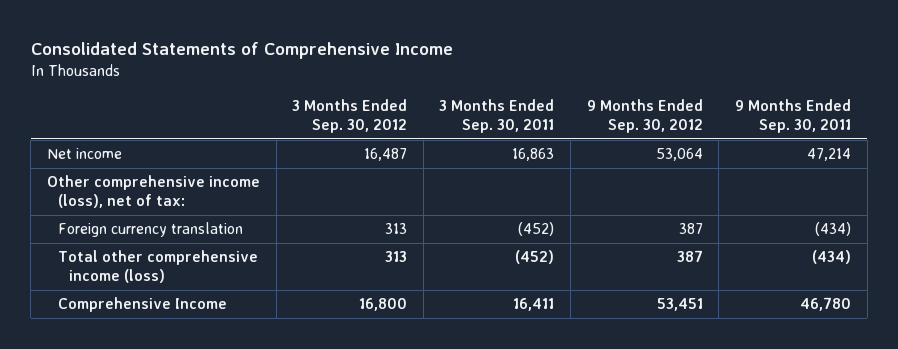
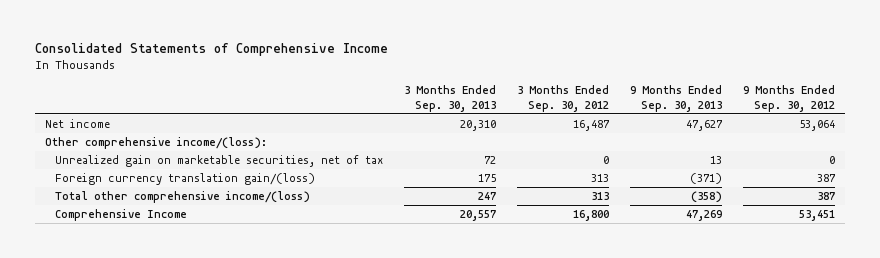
[439,99,555,134] 3 Months Ended Sep. 30, 2011 -> none
[734,99,851,134] 9 Months Ended Sep. 30, 2011 -> none
none -> [403,84,496,112] 3 Months Ended Sep. 30, 2013
none -> [629,84,722,112] 9 Months Ended Sep. 30, 2013
[47,175,261,209] Other comprehensive income (loss), net of tax: -> [45,137,268,150] Other comprehensive income/(loss):
none -> [54,155,383,168] Unrealized gain on marketable securities, net of tax
[58,222,244,238] Foreign currency translation -> [54,173,315,186] Foreign currency translation gain/(loss)
[58,250,259,284] Total other comprehensive income (loss) -> [54,191,310,204] Total other comprehensive income/(loss)

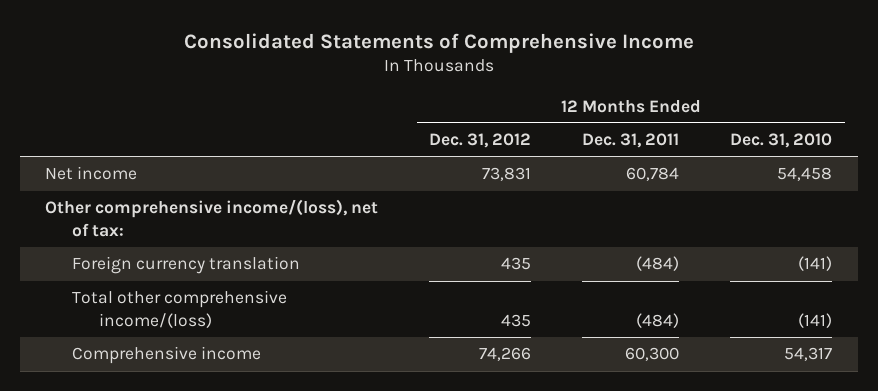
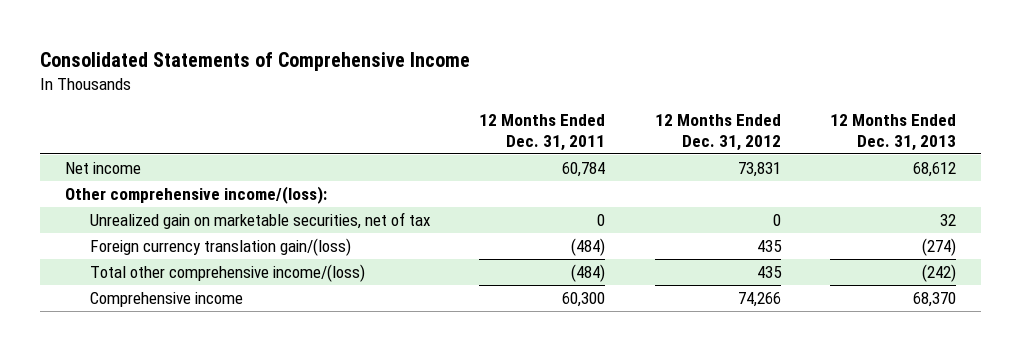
[730,133,833,149] Dec. 31, 2010 -> none
none -> [830,114,957,151] 12 Months Ended Dec. 31, 2013
[45,199,379,238] Other comprehensive income/(loss), net of tax: -> [64,186,327,205] Other comprehensive income/(loss):
none -> [89,212,430,230] Unrealized gain on marketable securities, net of tax
[72,256,301,275] Foreign currency translation -> [89,238,351,257] Foreign currency translation gain/(loss)

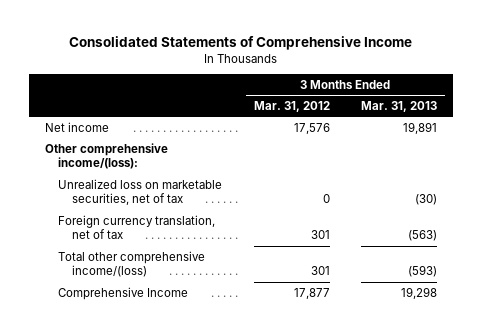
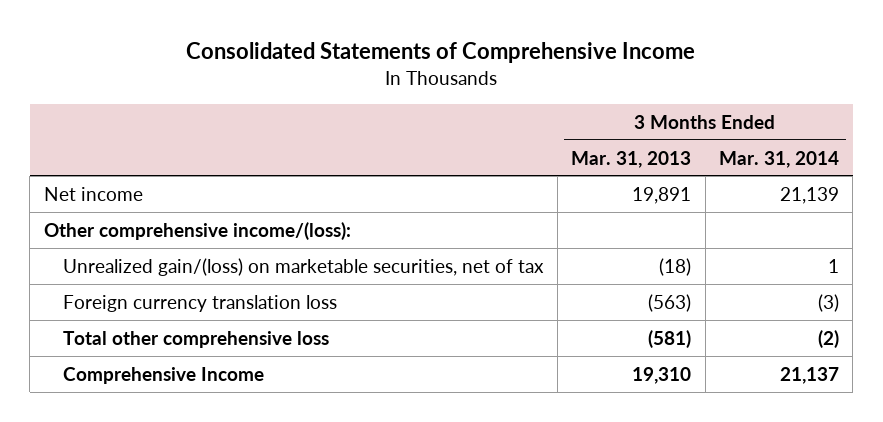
[253,100,330,112] Mar. 31, 2012 -> none
none -> [719,150,840,168] Mar. 31, 2014
[58,178,223,206] Unrealized loss on marketable securities, net of tax -> [63,257,545,276] Unrealized gain/(loss) on marketable securities, net of tax
[415,194,438,206] (30) -> [659,257,692,276] (18)
[58,214,216,240] Foreign currency translation, net of tax -> [63,294,338,312] Foreign currency translation loss
[58,250,206,278] Total other comprehensive income/(loss) -> [63,330,330,348] Total other comprehensive loss
[408,265,438,278] (593) -> [648,329,692,348] (581)
[401,286,438,299] 19,298 -> [632,366,692,384] 19,310

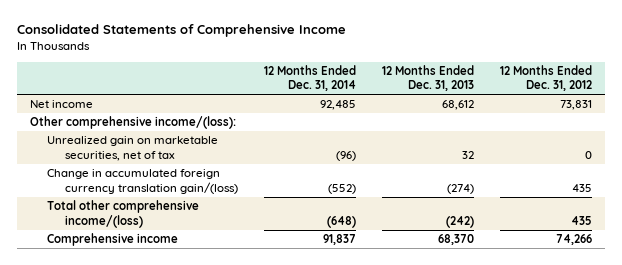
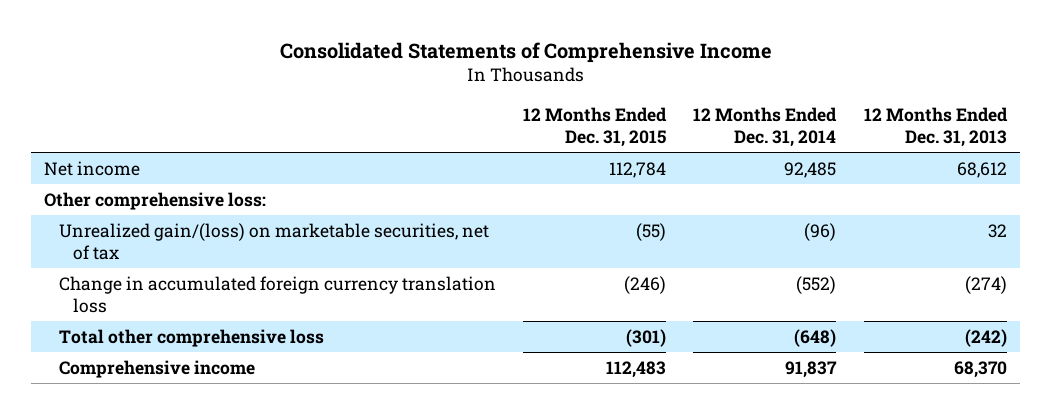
[500,64,593,92] 12 Months Ended Dec. 31, 2012 -> none
none -> [523,106,668,148] 12 Months Ended Dec. 31, 2015
[29,116,236,130] Other comprehensive income/(loss): -> [44,191,267,210] Other comprehensive loss:
[47,136,219,161] Unrealized gain on marketable securities, net of tax -> [58,222,489,261] Unrealized gain/(loss) on marketable securities, net of tax
[47,169,238,194] Change in accumulated foreign currency translation gain/(loss) -> [58,275,496,314] Change in accumulated foreign currency translation loss
[47,200,200,228] Total other comprehensive income/(loss) -> [58,328,324,347] Total other comprehensive loss

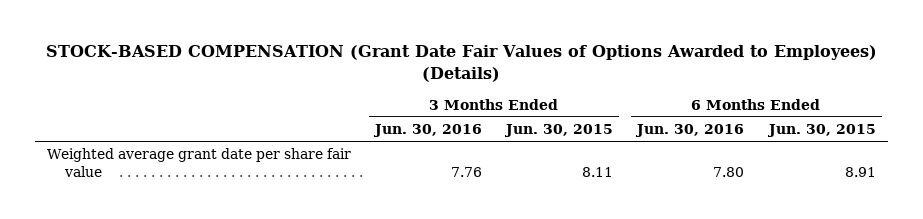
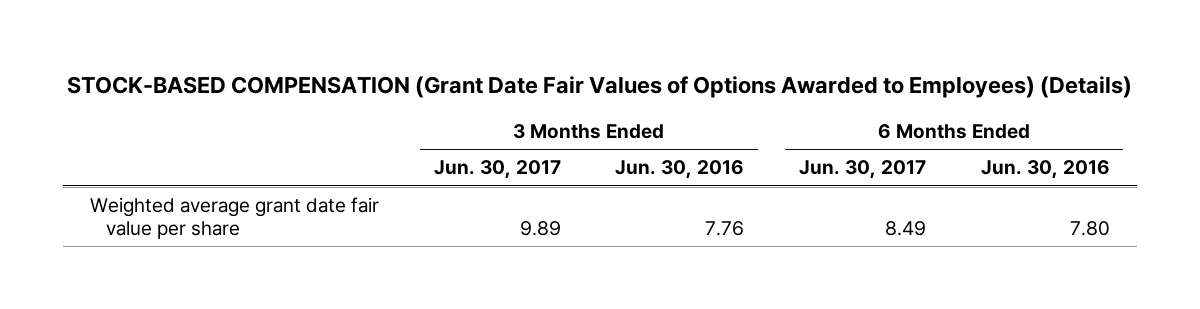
[504,124,614,138] Jun. 30, 2015 -> none
[766,124,876,138] Jun. 30, 2015 -> none
none -> [433,160,561,180] Jun. 30, 2017
none -> [798,160,926,180] Jun. 30, 2017
[47,148,352,177] Weighted average grant date per share fair value -> [90,197,380,239] Weighted average grant date fair value per share

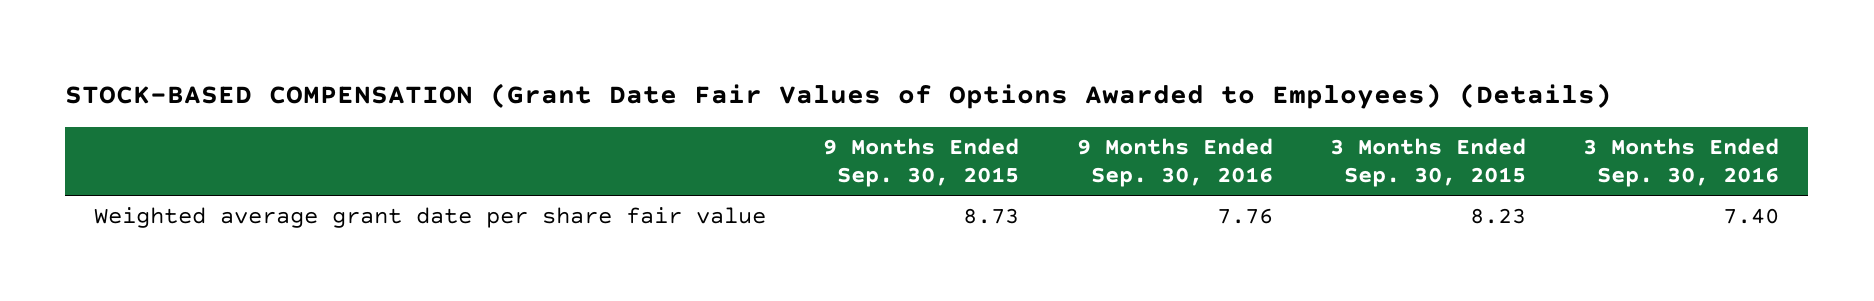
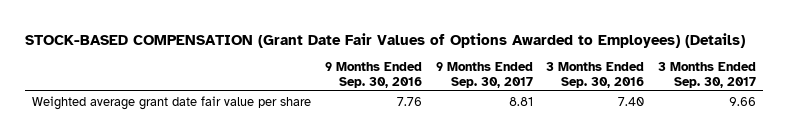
[823,138,1020,188] 9 Months Ended Sep. 30, 2015 -> none
[1330,138,1527,188] 3 Months Ended Sep. 30, 2015 -> none
none -> [435,61,533,88] 9 Months Ended Sep. 30, 2017
none -> [658,61,757,88] 3 Months Ended Sep. 30, 2017
[94,207,767,229] Weighted average grant date per share fair value -> [31,95,311,110] Weighted average grant date fair value per share

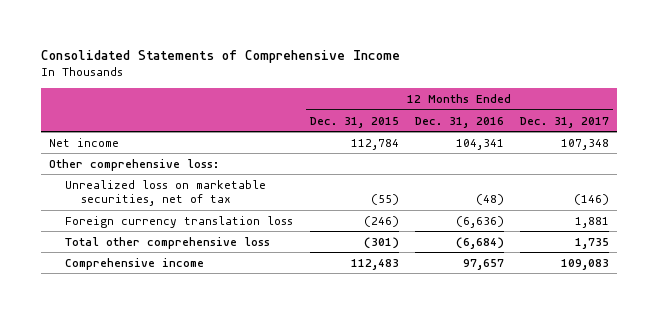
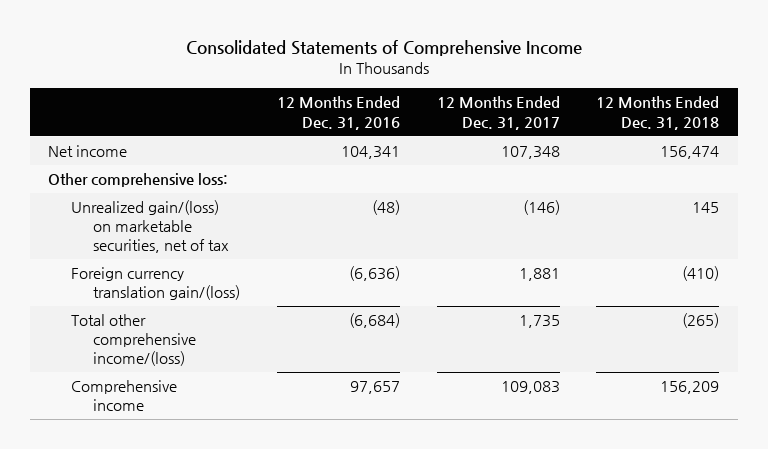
[309,116,399,128] Dec. 31, 2015 -> none
none -> [596,96,720,130] 12 Months Ended Dec. 31, 2018
[65,179,267,207] Unrealized loss on marketable securities, net of tax -> [70,200,230,254] Unrealized gain/(loss) on marketable securities, net of tax
[65,215,294,228] Foreign currency translation loss -> [70,267,241,301] Foreign currency translation gain/(loss)
[65,236,271,249] Total other comprehensive loss -> [70,314,197,367] Total other comprehensive income/(loss)

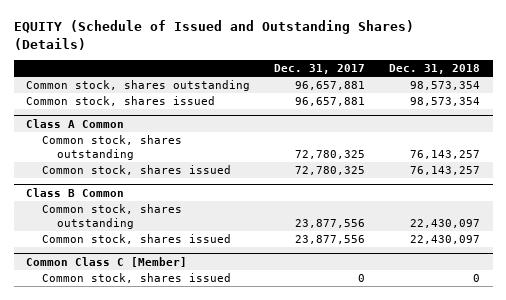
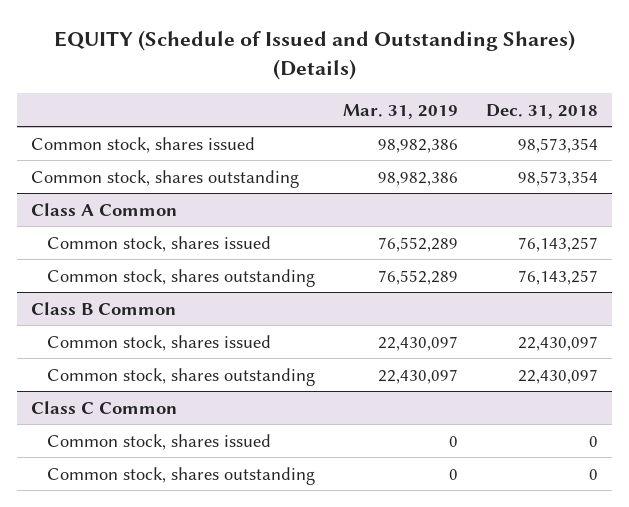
[274,64,366,75] Dec. 31, 2017 -> none
none -> [342,103,458,119] Mar. 31, 2019
[25,80,250,92] Common stock, shares outstanding -> [31,169,300,188] Common stock, shares outstanding
[41,135,182,160] Common stock, shares outstanding -> [46,268,315,287] Common stock, shares outstanding
[41,204,182,229] Common stock, shares outstanding -> [46,367,315,386] Common stock, shares outstanding
[25,257,187,268] Common Class C [Member] -> [31,400,178,414] Class C Common
none -> [46,466,315,485] Common stock, shares outstanding

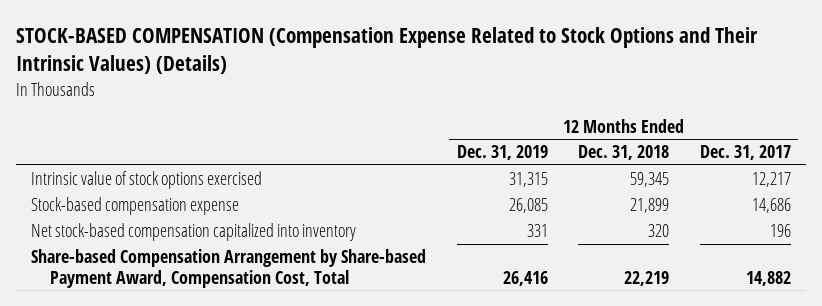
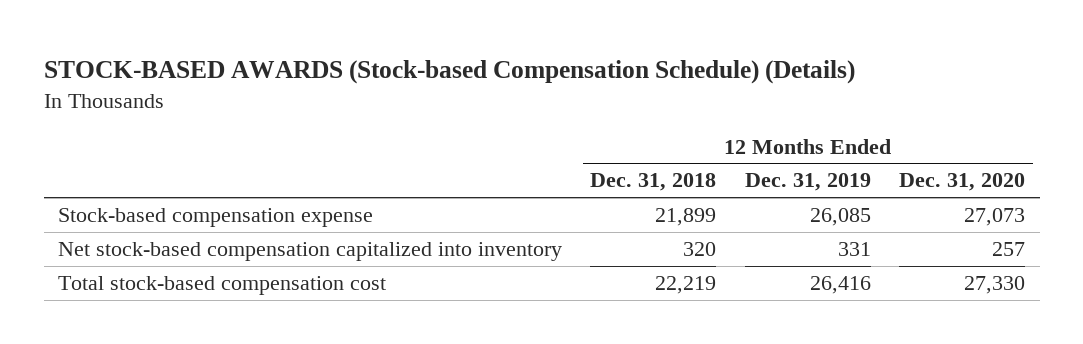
[15,27,758,75] STOCK-BASED COMPENSATION (Compensation Expense Related to Stock Options and Their Intrinsic Values) (Details) -> [43,59,855,84] STOCK-BASED AWARDS (Stock-based Compensation Schedule) (Details)
[699,145,791,161] Dec. 31, 2017 -> none
none -> [899,173,1026,192] Dec. 31, 2020
[30,171,262,190] Intrinsic value of stock options exercised -> none
[30,249,426,288] Share-based Compensation Arrangement by Share-based Payment Award, Compensation Cost, Total -> [57,275,386,295] Total stock-based compensation cost

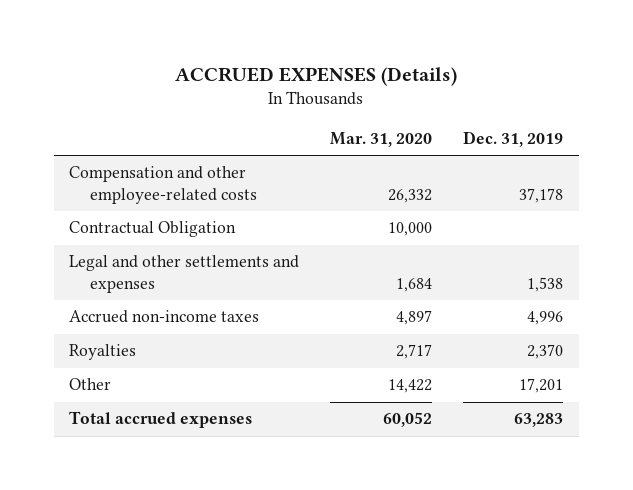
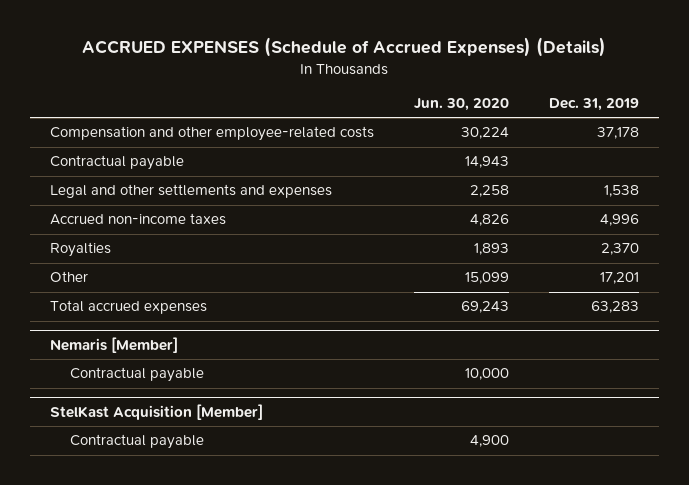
[175,66,458,86] ACCRUED EXPENSES (Details) -> [82,37,607,58] ACCRUED EXPENSES (Schedule of Accrued Expenses) (Details)
[330,131,433,147] Mar. 31, 2020 -> none
none -> [413,98,509,112] Jun. 30, 2020
[69,221,237,238] Contractual Obligation -> [49,155,184,171] Contractual payable
none -> [49,336,178,353] Nemaris [Member]
none -> [70,367,205,383] Contractual payable
none -> [49,403,263,420] StelKast Acquisition [Member]
none -> [70,434,205,450] Contractual payable

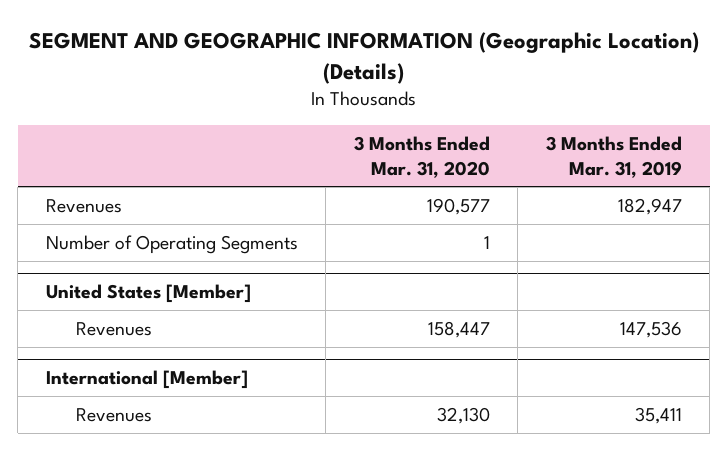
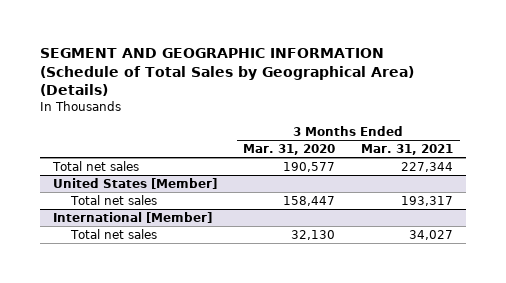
[28,32,699,84] SEGMENT AND GEOGRAPHIC INFORMATION (Geographic Location) (Details) -> [39,48,414,96] SEGMENT AND GEOGRAPHIC INFORMATION (Schedule of Total Sales by Geographical Area) (Details)
[545,136,682,178] 3 Months Ended Mar. 31, 2019 -> none
none -> [361,144,454,156] Mar. 31, 2021
[45,234,298,254] Number of Operating Segments -> none
[45,198,122,213] Revenues -> [51,160,139,171] Total net sales
[75,321,152,336] Revenues -> [69,194,157,205] Total net sales
[75,407,152,422] Revenues -> [69,228,157,239] Total net sales

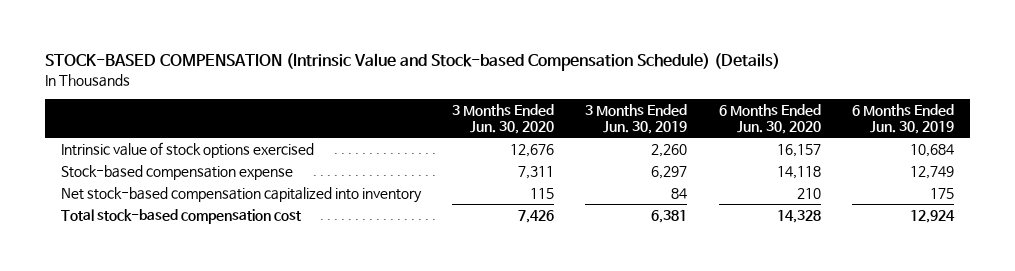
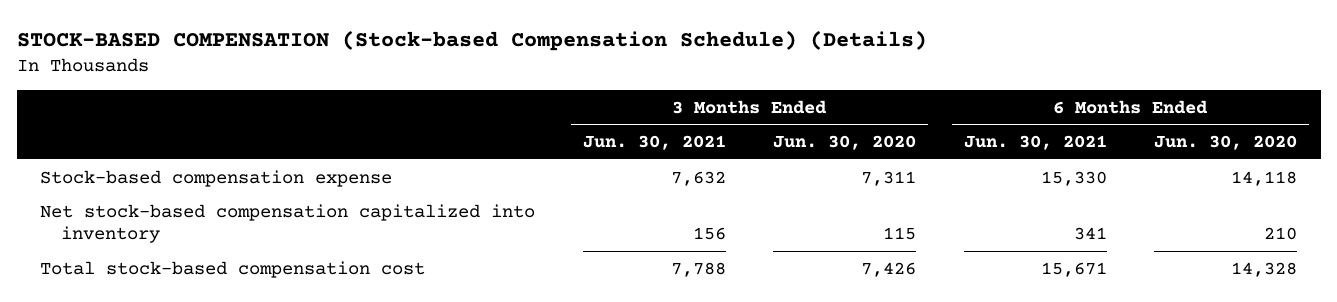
[44,53,780,72] STOCK-BASED COMPENSATION (Intrinsic Value and Stock-based Compensation Schedule) (Details) -> [16,29,927,51] STOCK-BASED COMPENSATION (Stock-based Compensation Schedule) (Details)
[585,103,688,135] 3 Months Ended Jun. 30, 2019 -> none
[851,103,954,135] 6 Months Ended Jun. 30, 2019 -> none
none -> [582,135,726,151] Jun. 30, 2021
none -> [963,135,1107,151] Jun. 30, 2021
[60,142,314,159] Intrinsic value of stock options exercised -> none

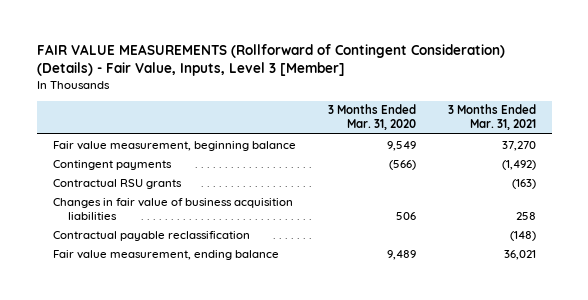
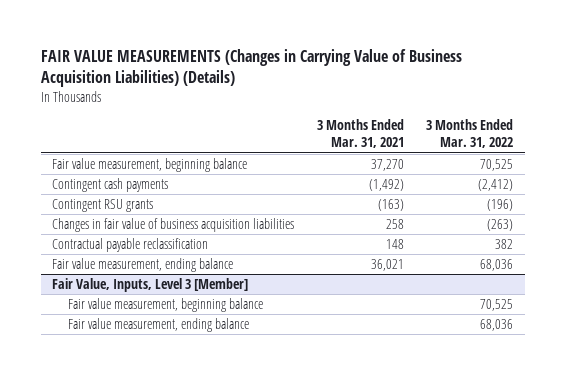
[36,43,505,76] FAIR VALUE MEASUREMENTS (Rollforward of Contingent Consideration) (Details) - Fair Value, Inputs, Level 3 [Member] -> [41,49,463,88] FAIR VALUE MEASUREMENTS (Changes in Carrying Value of Business Acquisition Liabilities) (Details)
[327,104,416,131] 3 Months Ended Mar. 31, 2020 -> none
none -> [426,119,514,149] 3 Months Ended Mar. 31, 2022
[52,159,172,170] Contingent payments -> [52,178,169,193] Contingent cash payments
[52,178,182,189] Contractual RSU grants -> [52,199,154,213] Contingent RSU grants
[509,230,536,241] (148) -> [385,239,404,250] 148
none -> [52,278,249,293] Fair Value, Inputs, Level 3 [Member]
none -> [67,298,263,313] Fair value measurement, beginning balance
none -> [67,318,249,333] Fair value measurement, ending balance

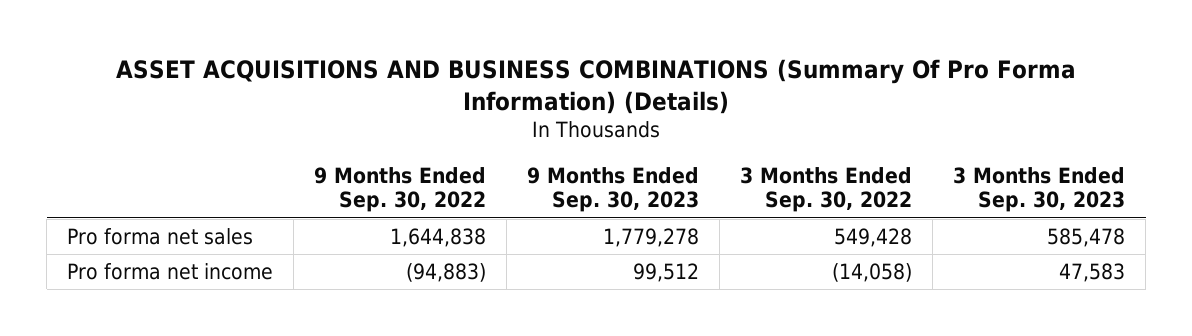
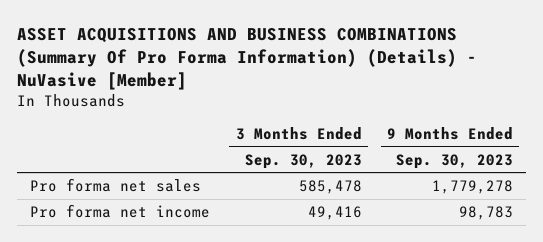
[116,59,1077,114] ASSET ACQUISITIONS AND BUSINESS COMBINATIONS (Summary Of Pro Forma Information) (Details) -> [17,28,478,90] ASSET ACQUISITIONS AND BUSINESS COMBINATIONS (Summary Of Pro Forma Information) (Details) - NuVasive [Member]
[314,166,487,213] 9 Months Ended Sep. 30, 2022 -> none
[740,166,913,213] 3 Months Ended Sep. 30, 2022 -> none
[633,263,700,283] 99,512 -> [459,206,514,221] 98,783
[1059,263,1126,283] 47,583 -> [307,206,362,221] 49,416

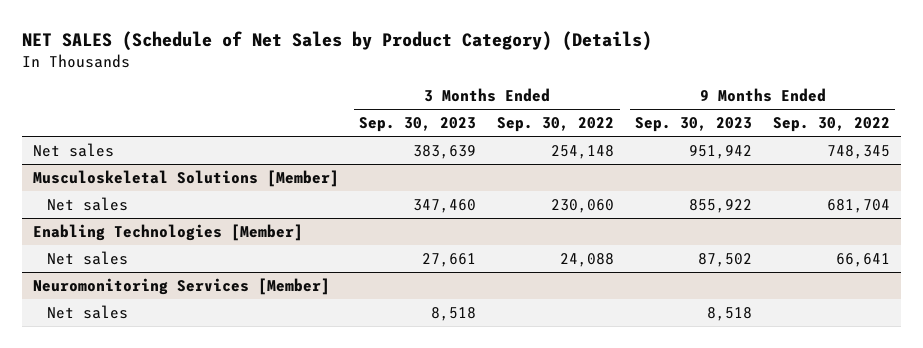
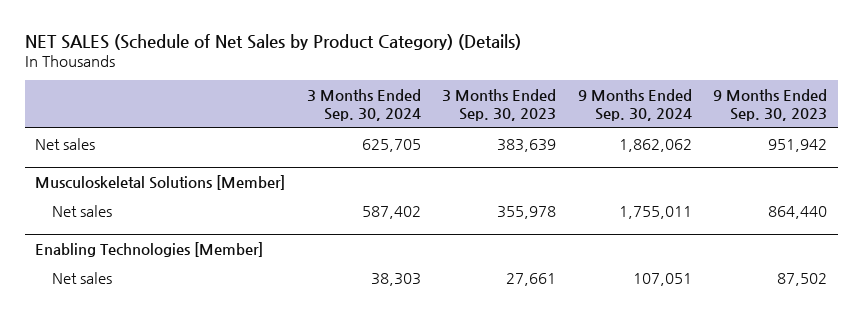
[497,117,615,133] Sep. 30, 2022 -> none
[773,117,891,133] Sep. 30, 2022 -> none
none -> [306,88,421,122] 3 Months Ended Sep. 30, 2024
none -> [577,88,692,122] 9 Months Ended Sep. 30, 2024
[413,198,477,213] 347,460 -> [497,205,557,219] 355,978
[689,198,753,213] 855,922 -> [768,205,828,219] 864,440
[32,277,330,295] Neuromonitoring Services [Member] -> none
[47,304,129,319] Net sales -> none

